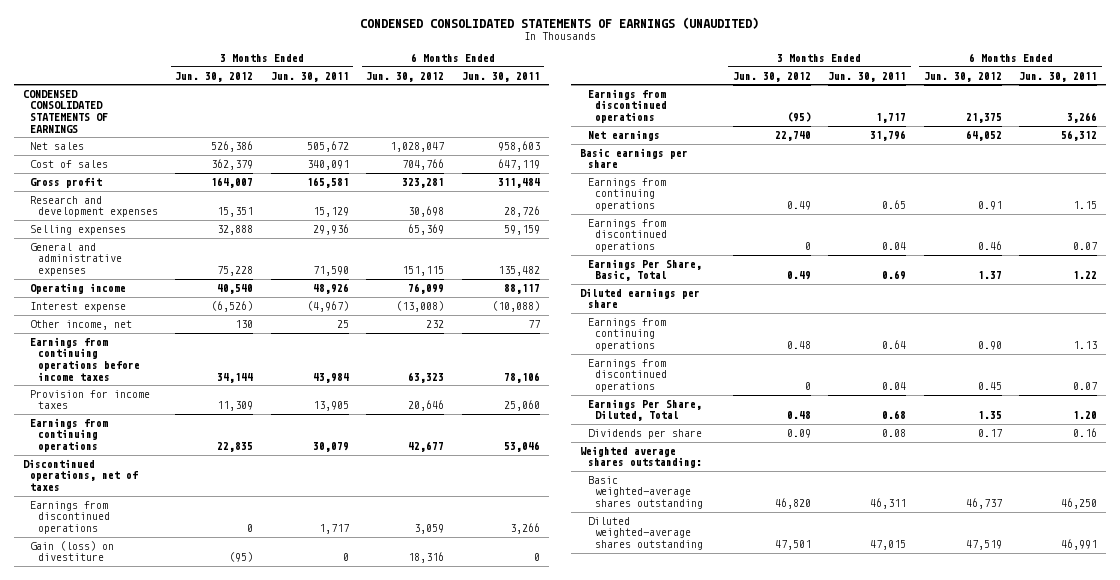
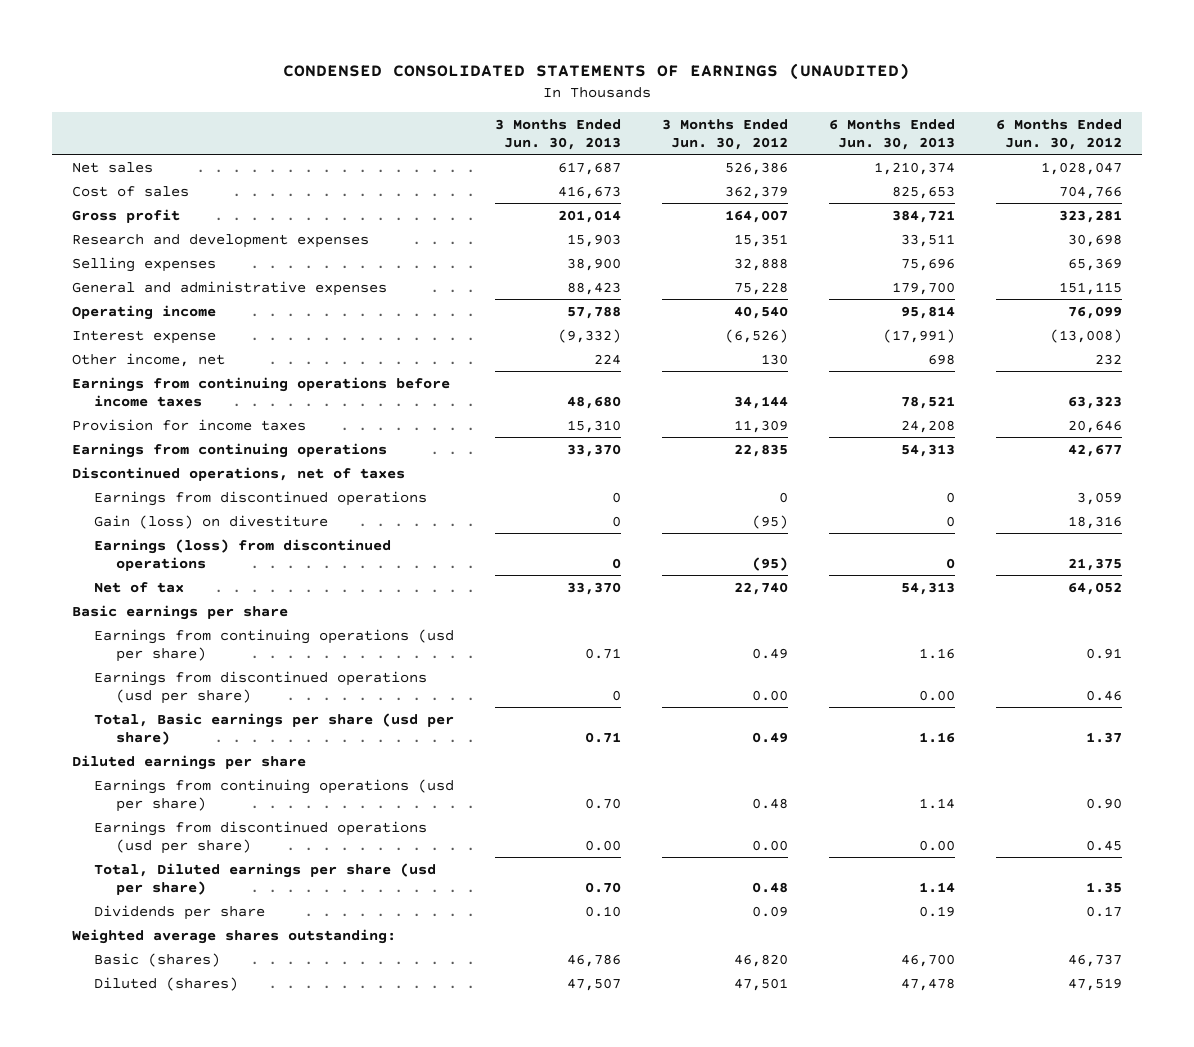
[270,71,349,82] Jun. 30, 2011 -> none
[462,71,541,82] Jun. 30, 2011 -> none
none -> [495,118,622,150] 3 Months Ended Jun. 30, 2013
none -> [828,118,955,150] 6 Months Ended Jun. 30, 2013
[22,89,109,133] CONDENSED CONSOLIDATED STATEMENTS OF EARNINGS -> none
[587,88,668,124] Earnings from discontinued operations -> [94,538,392,571] Earnings (loss) from discontinued operations
[587,129,660,141] Net earnings -> [94,581,185,593] Net of tax
[587,177,666,212] Earnings from continuing operations -> [94,628,455,662] Earnings from continuing operations (usd per share)
[587,218,668,253] Earnings from discontinued operations -> [94,670,428,704] Earnings from discontinued operations (usd per share)
[804,242,811,251] 0 -> [751,689,788,701] 0.00
[587,258,702,282] Earnings Per Share, Basic, Total -> [94,712,455,745] Total, Basic earnings per share (usd per share)
[587,317,666,352] Earnings from continuing operations -> [94,778,455,812] Earnings from continuing operations (usd per share)
[587,358,668,393] Earnings from discontinued operations -> [94,820,428,854] Earnings from discontinued operations (usd per share)
[804,382,811,391] 0 -> [751,839,788,851] 0.00
[587,398,702,422] Earnings Per Share, Diluted, Total -> [94,862,437,895] Total, Diluted earnings per share (usd per share)
[587,475,704,510] Basic weighted-average shares outstanding -> [94,952,221,967] Basic (shares)
[587,516,704,551] Diluted weighted-average shares outstanding -> [94,976,239,991] Diluted (shares)

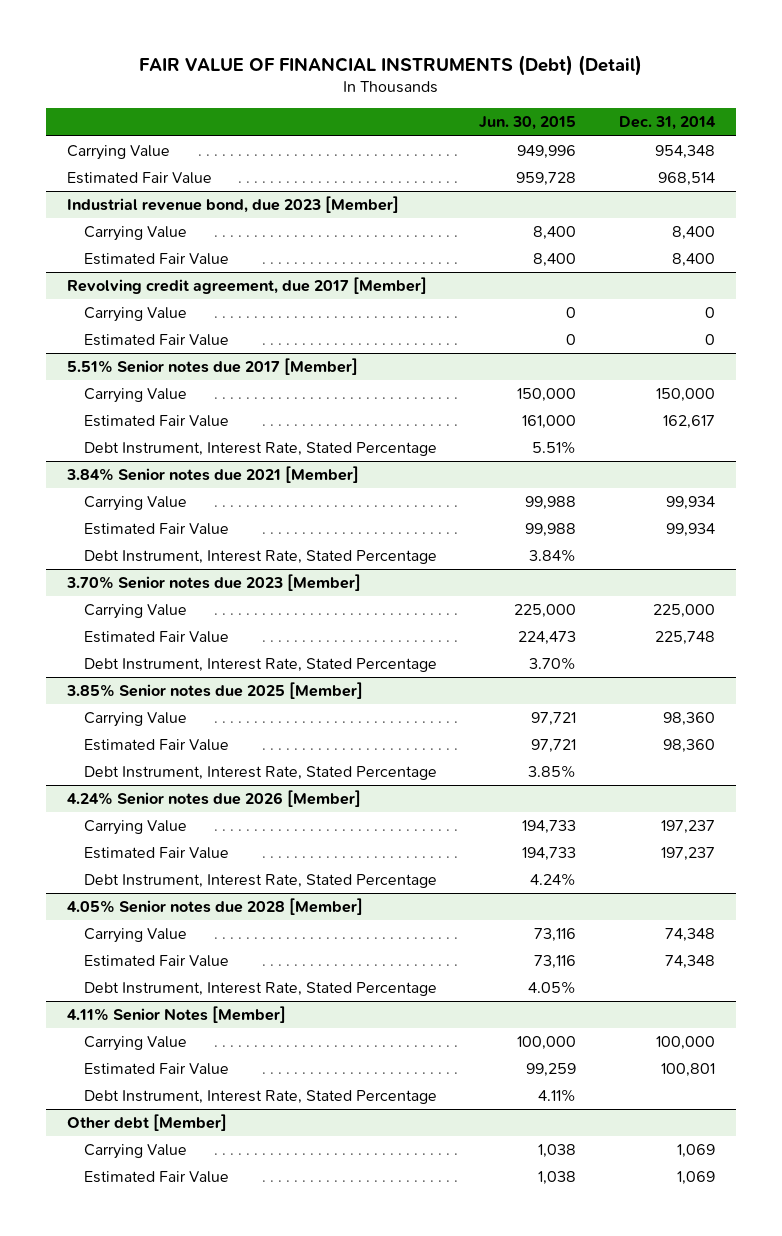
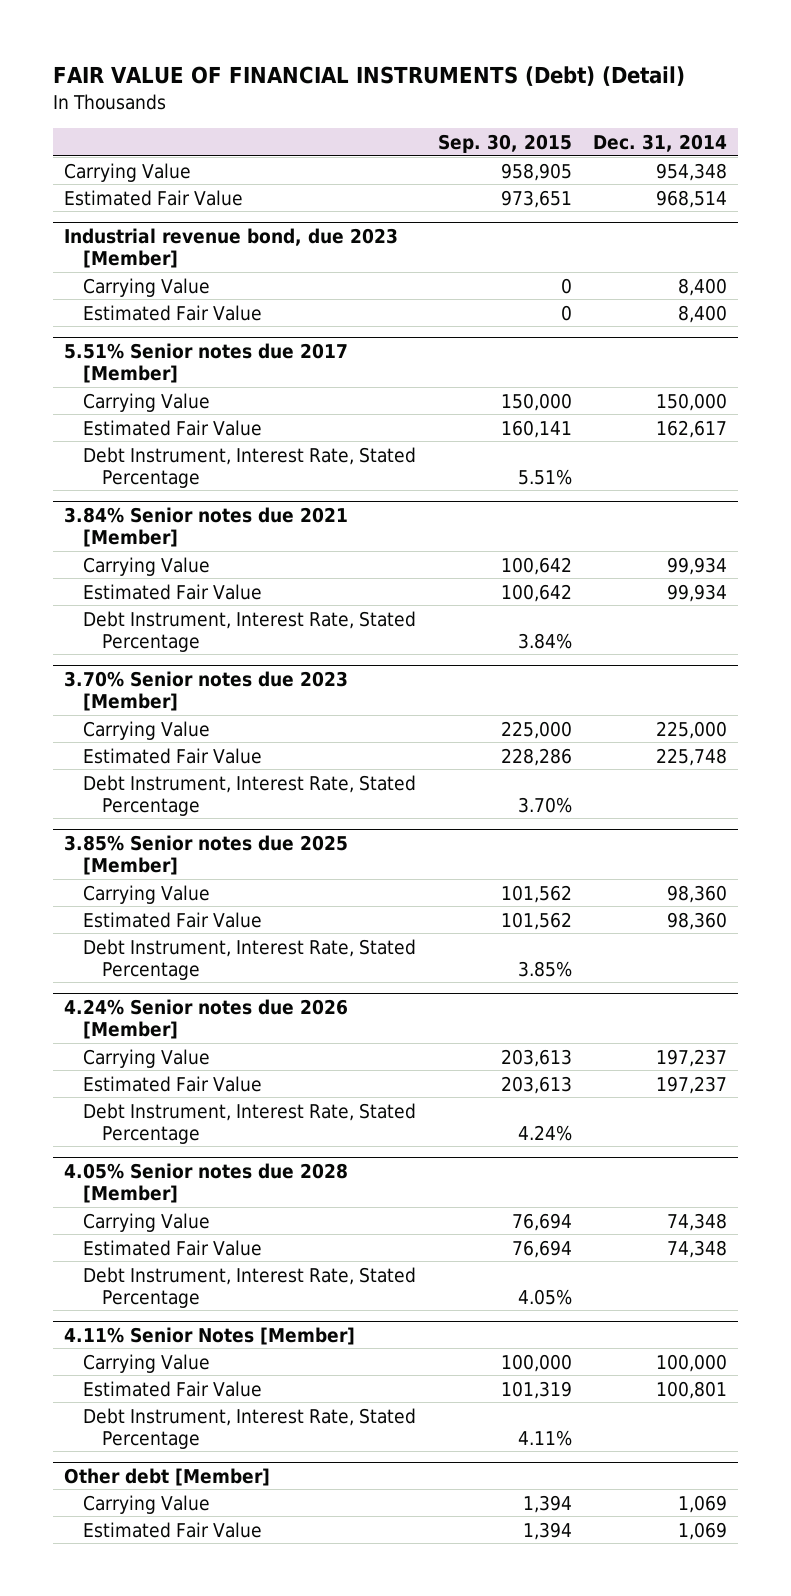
[479,116,577,131] Jun. 30, 2015 -> none
none -> [437,133,572,153] Sep. 30, 2015
[67,276,428,294] Revolving credit agreement, due 2017 [Member] -> none
[83,306,187,322] Carrying Value -> none
[83,333,229,346] Estimated Fair Value -> none

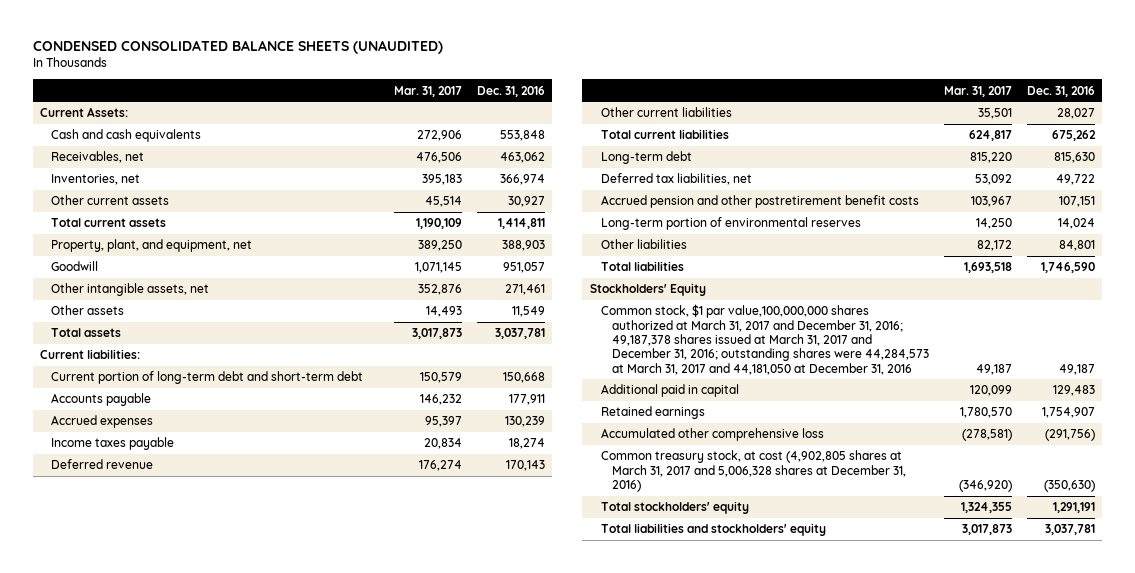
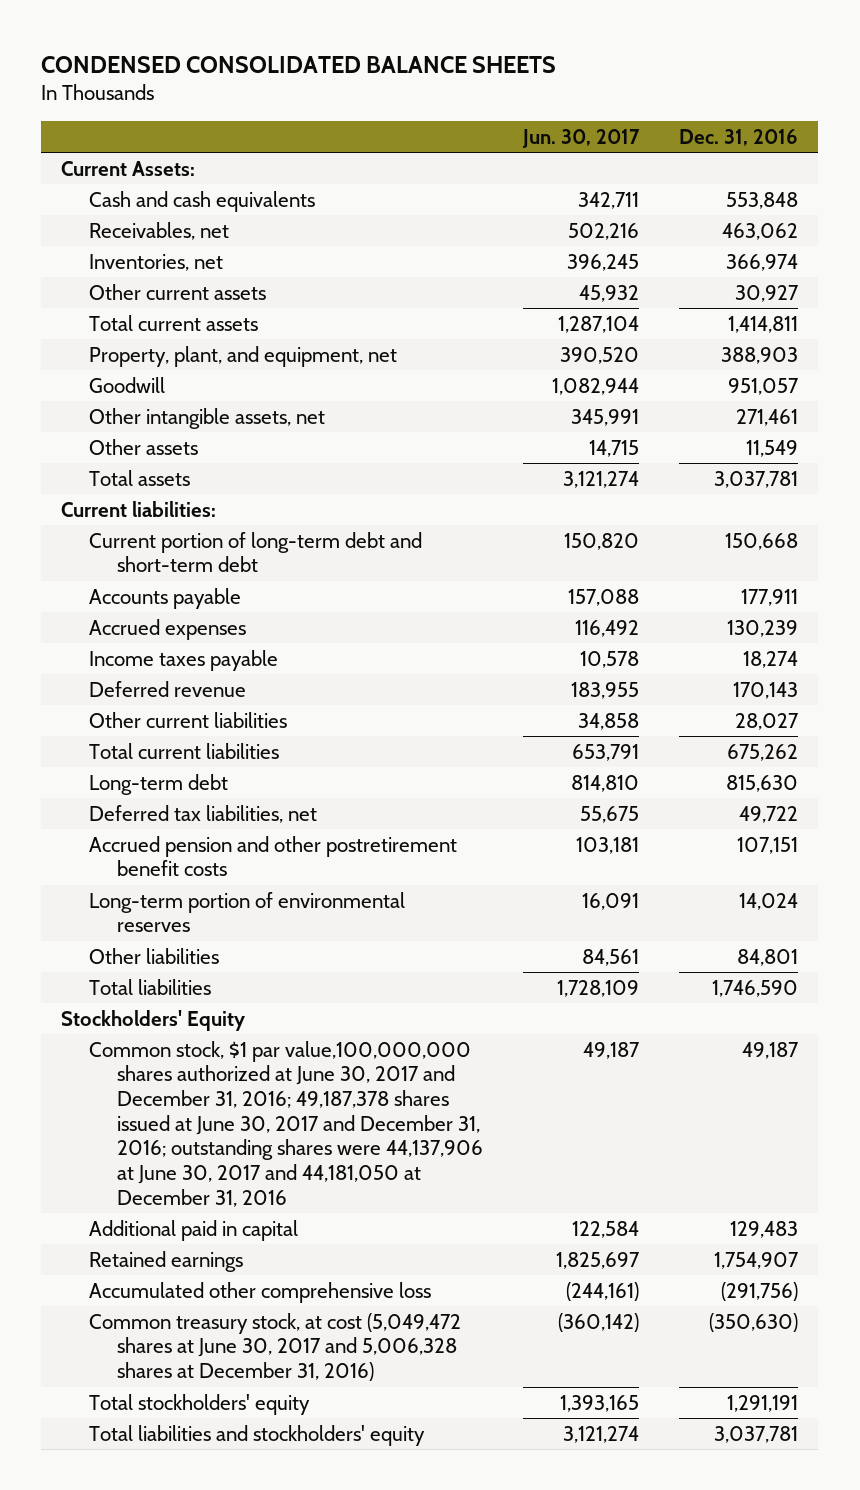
[32,40,443,55] CONDENSED CONSOLIDATED BALANCE SHEETS (UNAUDITED) -> [41,55,557,73] CONDENSED CONSOLIDATED BALANCE SHEETS
[393,85,462,97] Mar. 31, 2017 -> none
none -> [522,128,641,148] Jun. 30, 2017
[600,304,929,375] Common stock, $1 par value,100,000,000 shares authorized at March 31, 2017 and December 31, 2016; 49,187,378 shares issued at March 31, 2017 and December 31, 2016; outstanding shares were 44,284,573 at March 31, 2017 and 44,181,050 at December 31, 2016 -> [89,1040,484,1207] Common stock, $1 par value,100,000,000 shares authorized at June 30, 2017 and December 31, 2016; 49,187,378 shares issued at June 30, 2017 and December 31, 2016; outstanding shares were 44,137,906 at June 30, 2017 and 44,181,050 at December 31, 2016
[600,450,906,492] Common treasury stock, at cost (4,902,805 shares at March 31, 2017 and 5,006,328 shares at December 31, 2016) -> [89,1312,462,1382] Common treasury stock, at cost (5,049,472 shares at June 30, 2017 and 5,006,328 shares at December 31, 2016)

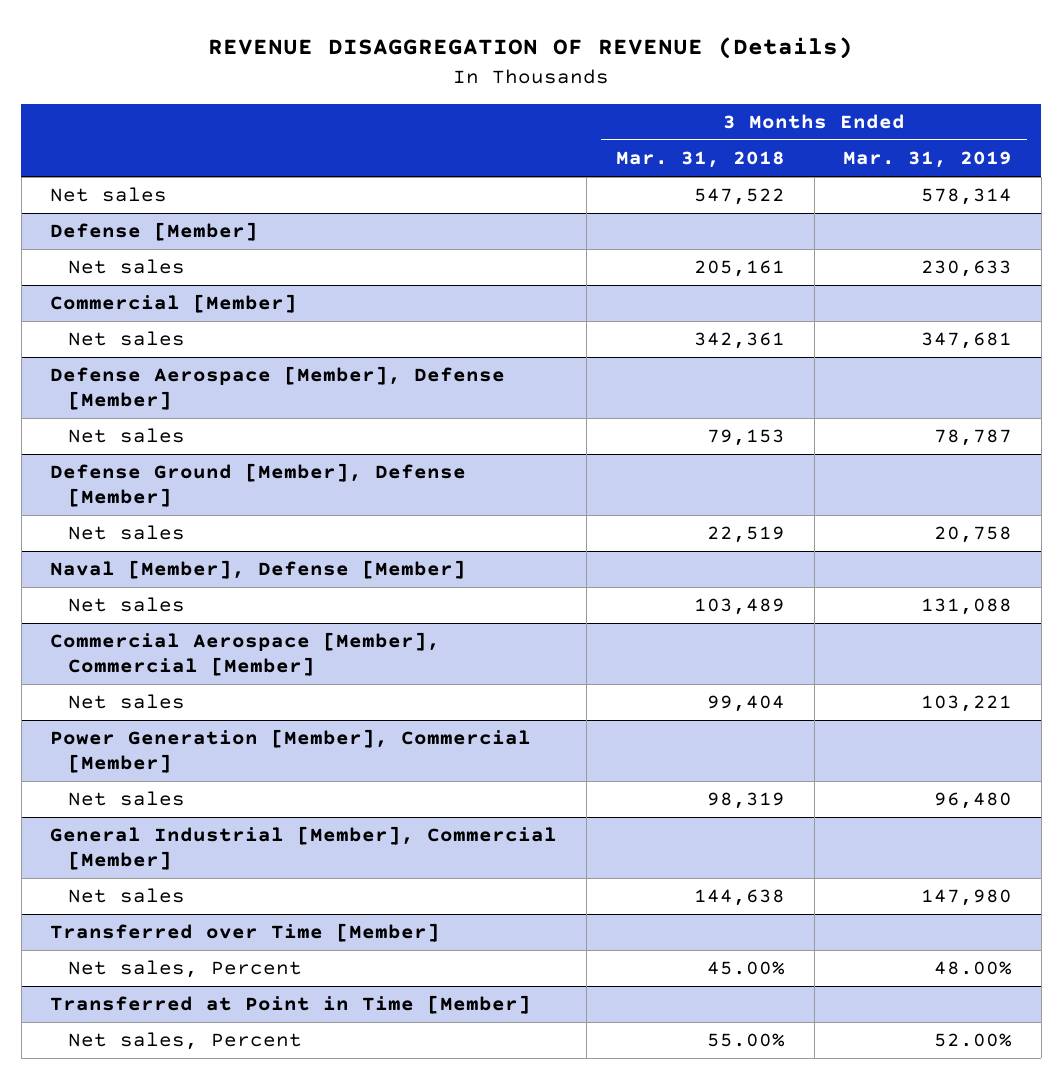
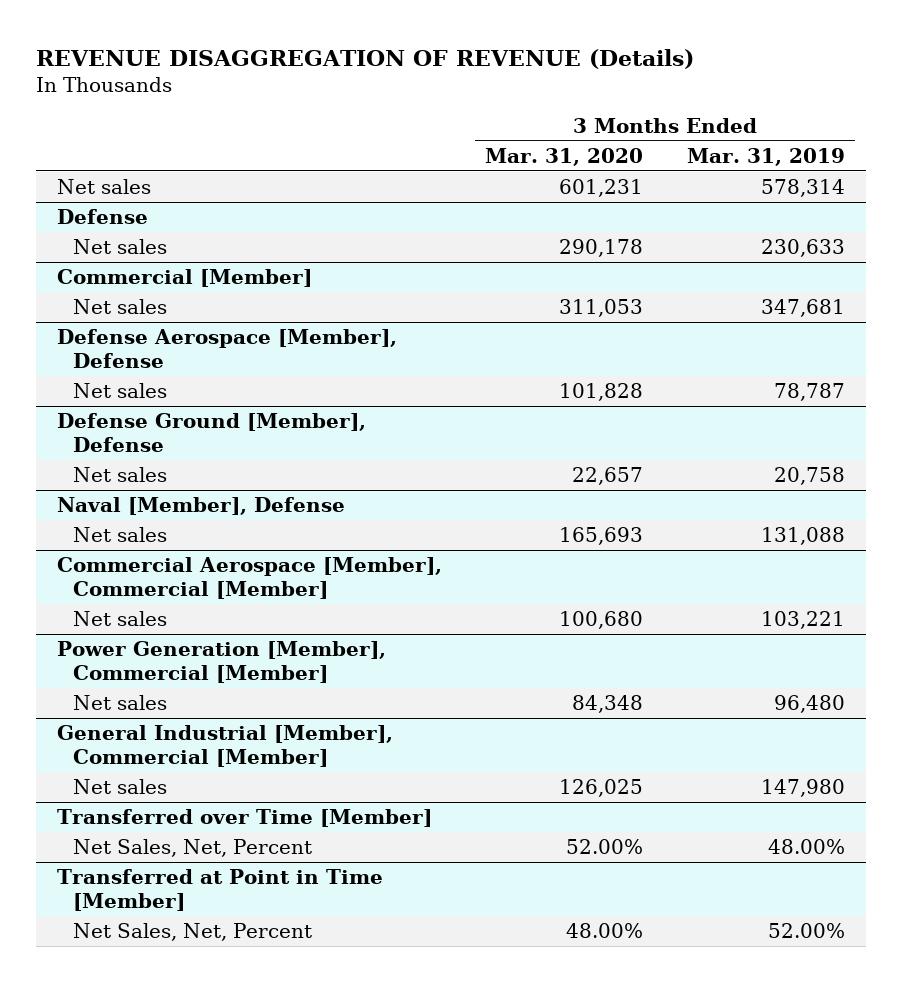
[615,151,785,169] Mar. 31, 2018 -> none
none -> [485,147,644,166] Mar. 31, 2020
[50,222,259,242] Defense [Member] -> [57,208,149,224] Defense
[50,366,506,411] Defense Aerospace [Member], Defense [Member] -> [57,328,398,369] Defense Aerospace [Member], Defense
[50,463,467,508] Defense Ground [Member], Defense [Member] -> [57,412,367,453] Defense Ground [Member], Defense
[50,560,467,580] Naval [Member], Defense [Member] -> [57,496,346,515] Naval [Member], Defense
[67,960,302,979] Net sales, Percent -> [72,838,312,857] Net Sales, Net, Percent
[67,1032,302,1051] Net sales, Percent -> [72,922,312,941] Net Sales, Net, Percent

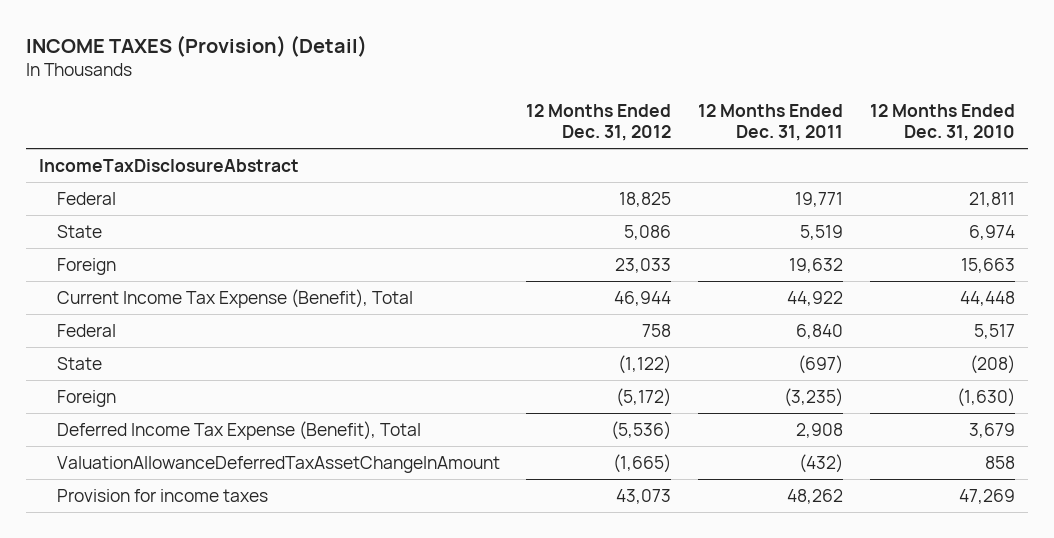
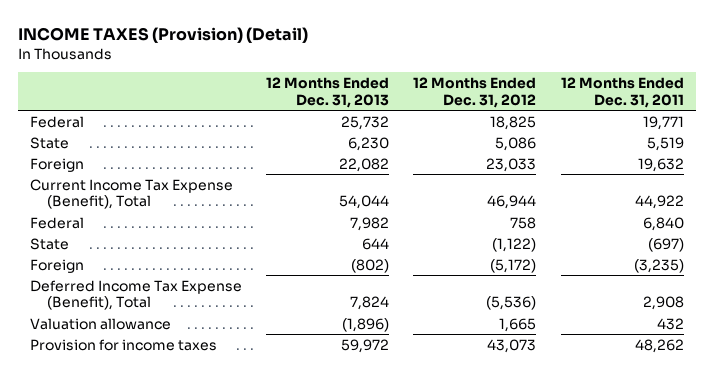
[869,103,1015,141] 12 Months Ended Dec. 31, 2010 -> none
none -> [266,77,390,108] 12 Months Ended Dec. 31, 2013
[39,158,300,172] IncomeTaxDisclosureAbstract -> none
[56,455,500,473] ValuationAllowanceDeferredTaxAssetChangeInAmount -> none
none -> [30,317,172,330] Valuation allowance

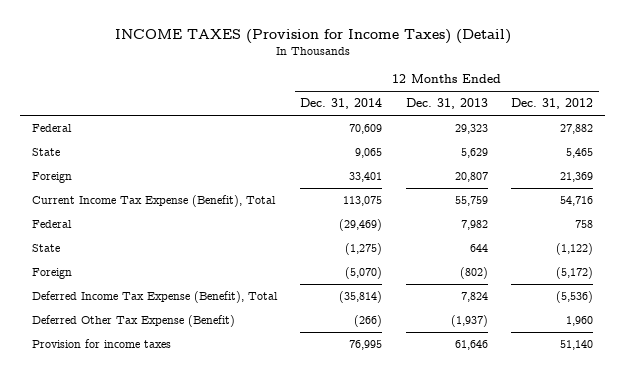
[18,26,309,43] INCOME TAXES (Provision) (Detail) -> [114,28,511,44] INCOME TAXES (Provision for Income Taxes) (Detail)
[560,77,684,108] 12 Months Ended Dec. 31, 2011 -> none
none -> [300,98,383,110] Dec. 31, 2014
[341,115,390,130] 25,732 -> [454,124,488,135] 29,323
[490,115,537,130] 18,825 -> [560,124,594,135] 27,882
[348,136,390,151] 6,230 -> [460,148,488,159] 5,629
[495,136,537,151] 5,086 -> [566,148,594,159] 5,465
[339,157,390,172] 22,082 -> [454,172,488,183] 20,807
[486,157,537,172] 23,033 -> [560,172,594,183] 21,369
[339,195,390,210] 54,044 -> [454,196,488,207] 55,759
[487,195,537,210] 46,944 -> [560,196,594,207] 54,716
[30,317,172,330] Valuation allowance -> none
none -> [31,315,235,328] Deferred Other Tax Expense (Benefit)
[341,338,390,353] 59,972 -> [454,340,488,351] 61,646
[487,338,537,353] 43,073 -> [560,340,594,351] 51,140

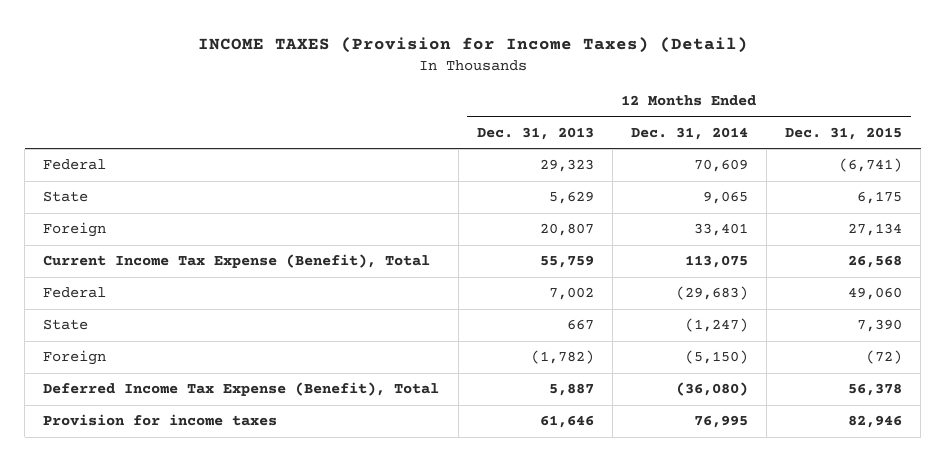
[511,98,594,110] Dec. 31, 2012 -> none
none -> [785,126,903,140] Dec. 31, 2015
[31,315,235,328] Deferred Other Tax Expense (Benefit) -> none
[339,219,383,232] (29,469) -> [675,286,748,301] (29,683)
[460,220,488,231] 7,982 -> [548,287,594,301] 7,002
[345,243,383,256] (1,275) -> [684,318,748,333] (1,247)
[469,244,488,253] 644 -> [566,319,594,331] 667
[345,267,383,280] (5,070) -> [684,350,748,365] (5,150)
[459,267,488,280] (802) -> [530,350,594,365] (1,782)
[339,291,383,304] (35,814) -> [675,382,748,397] (36,080)
[460,292,488,303] 7,824 -> [548,383,594,397] 5,887

